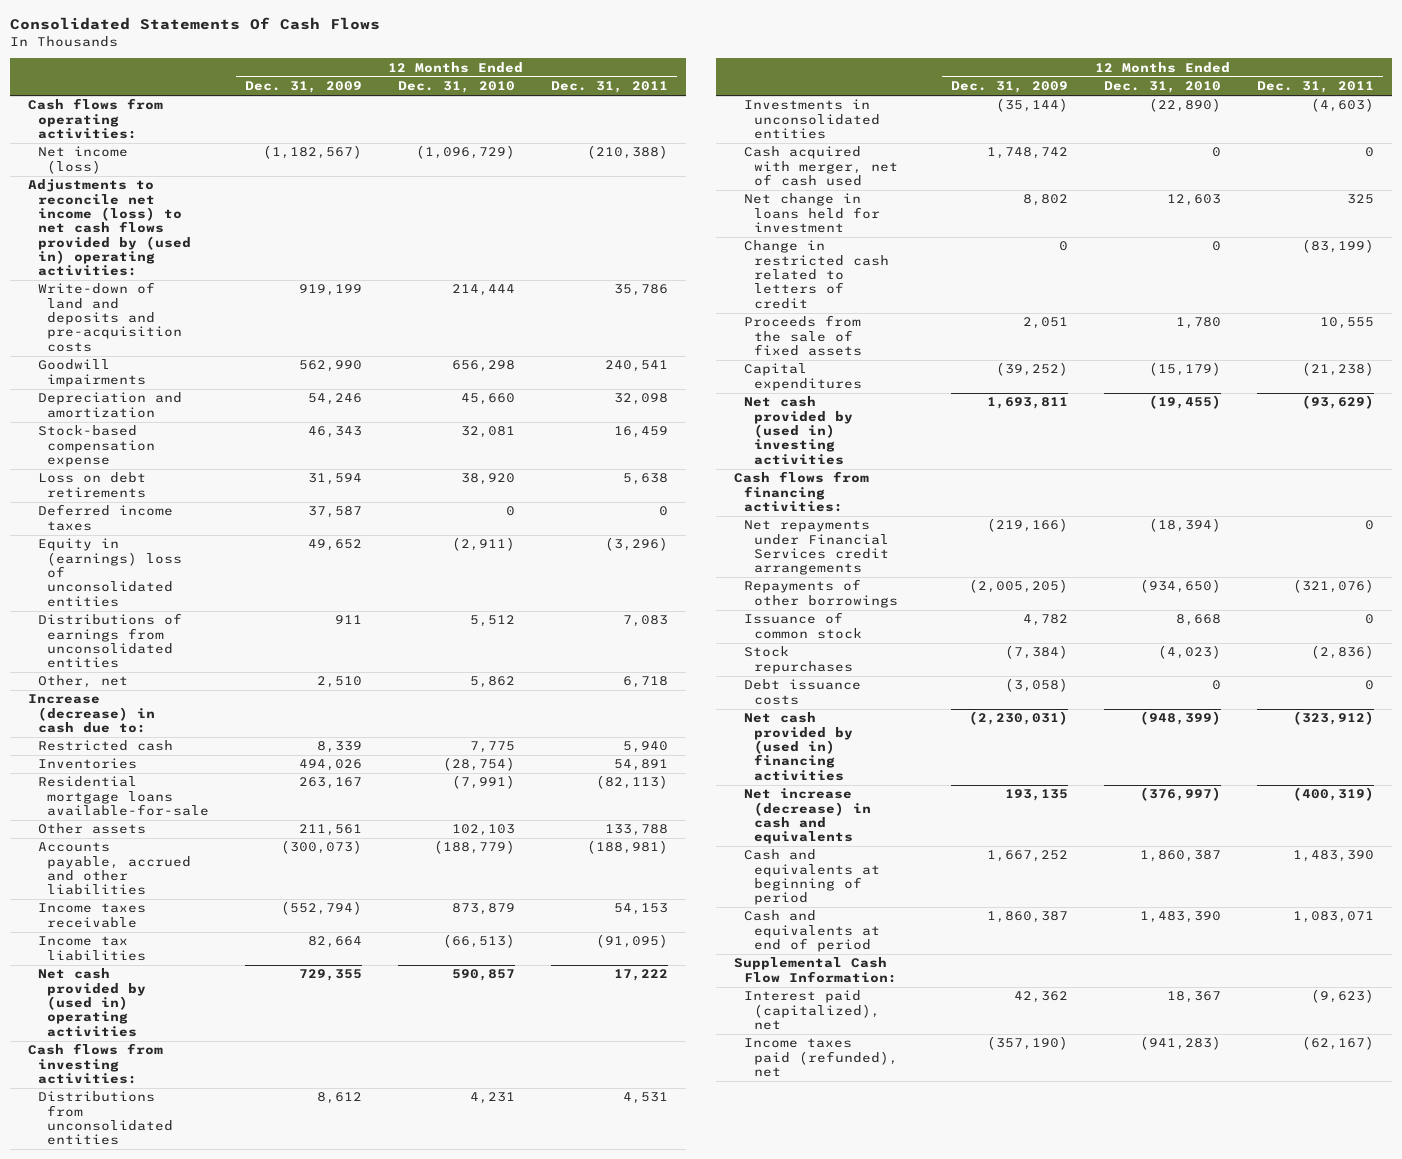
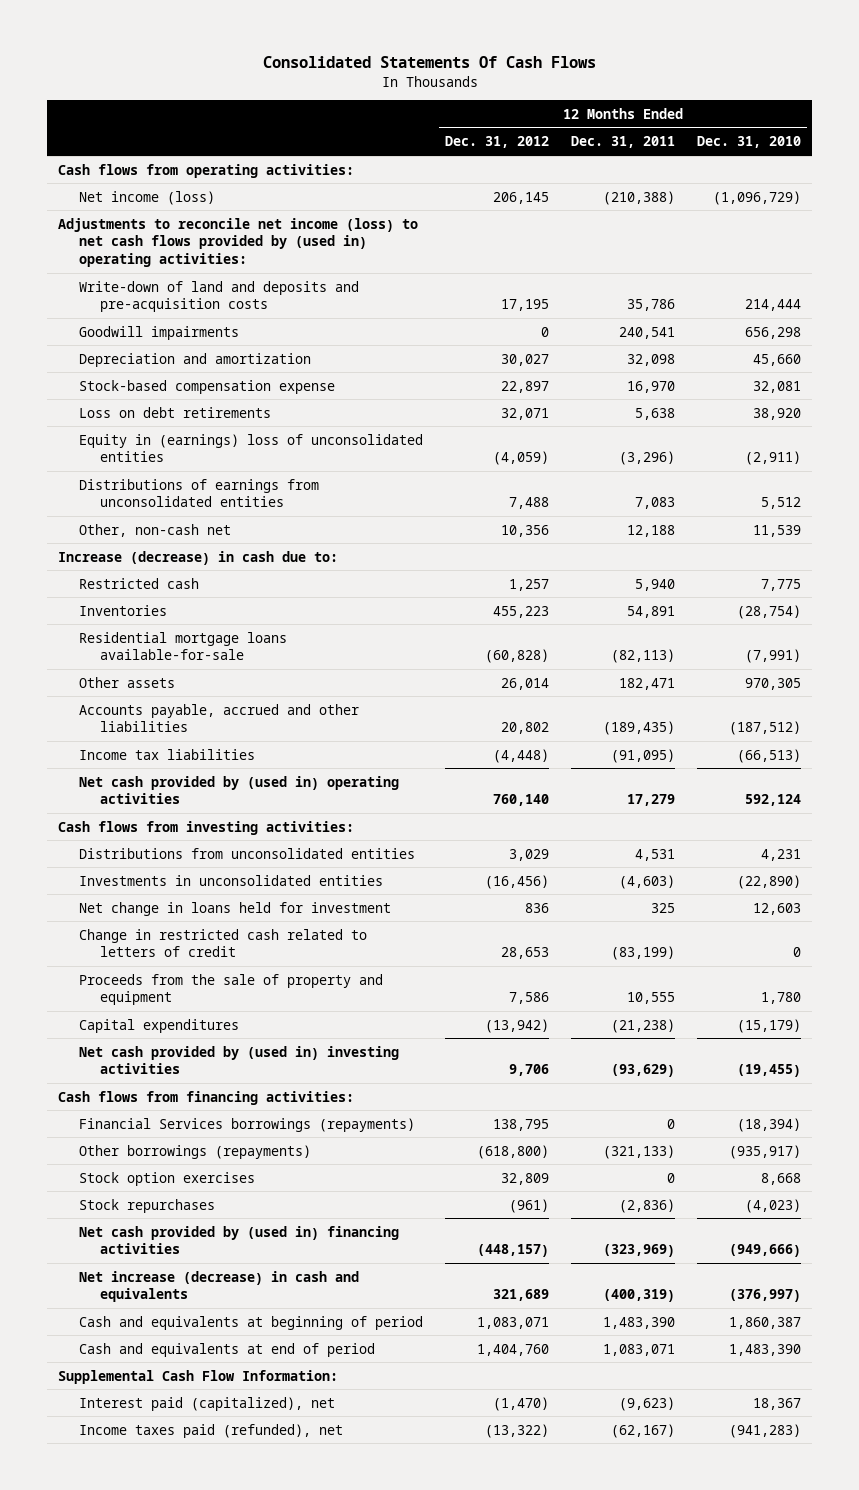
[245,81,363,94] Dec. 31, 2009 -> none
none -> [444,136,549,149] Dec. 31, 2012
[613,426,668,439] 16,459 -> [627,380,676,393] 16,970
[37,504,173,531] Deferred income taxes -> none
[37,675,128,689] Other, net -> [78,523,231,537] Other, non-cash net
[469,676,515,689] 5,862 -> [753,524,802,537] 11,539
[622,676,668,689] 6,718 -> [627,524,676,537] 12,188
[37,903,146,928] Income taxes receivable -> none
[451,824,515,837] 102,103 -> [745,677,802,690] 970,305
[604,824,668,837] 133,788 -> [619,677,676,690] 182,471
[433,840,515,855] (188,779) -> [729,721,802,736] (187,512)
[586,840,668,855] (188,981) -> [603,721,676,736] (189,435)
[451,969,515,982] 590,857 -> [745,794,802,807] 592,124
[613,969,668,982] 17,222 -> [627,794,676,807] 17,279
[743,146,898,187] Cash acquired with merger, net of cash used -> none
[743,315,862,357] Proceeds from the sale of fixed assets -> [78,973,383,1006] Proceeds from the sale of property and equipment
[743,520,889,576] Net repayments under Financial Services credit arrangements -> [78,1117,415,1132] Financial Services borrowings (repayments)
[743,579,898,608] Repayments of other borrowings -> [78,1144,311,1159] Other borrowings (repayments)
[1140,579,1222,594] (934,650) -> [729,1144,802,1159] (935,917)
[1292,579,1374,594] (321,076) -> [603,1144,676,1159] (321,133)
[743,612,862,639] Issuance of common stock -> [78,1171,255,1186] Stock option exercises
[743,679,861,705] Debt issuance costs -> none
[1140,711,1222,726] (948,399) -> [729,1244,802,1258] (949,666)
[1292,711,1374,726] (323,912) -> [603,1244,676,1258] (323,969)

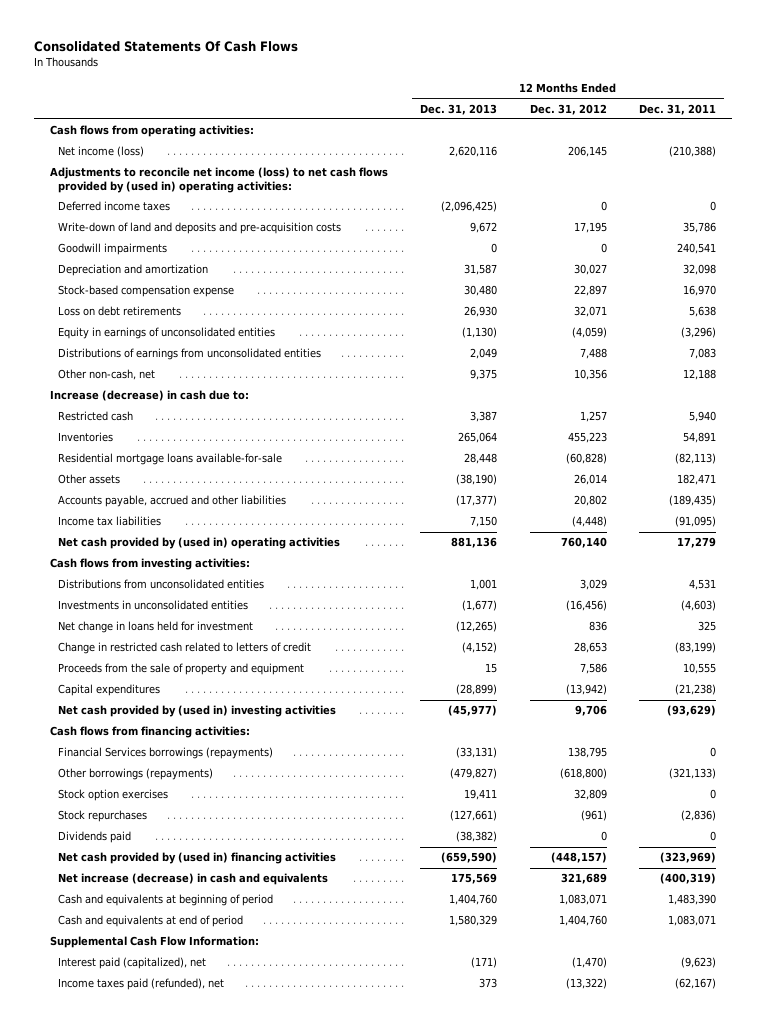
[697,136,802,149] Dec. 31, 2010 -> none
none -> [420,103,498,115] Dec. 31, 2013
none -> [58,201,171,212] Deferred income taxes
[78,433,423,463] Equity in (earnings) loss of unconsolidated entities -> [58,327,276,340] Equity in earnings of unconsolidated entities
[78,523,231,537] Other, non-cash net -> [58,369,156,381] Other non-cash, net
none -> [58,831,132,844] Dividends paid

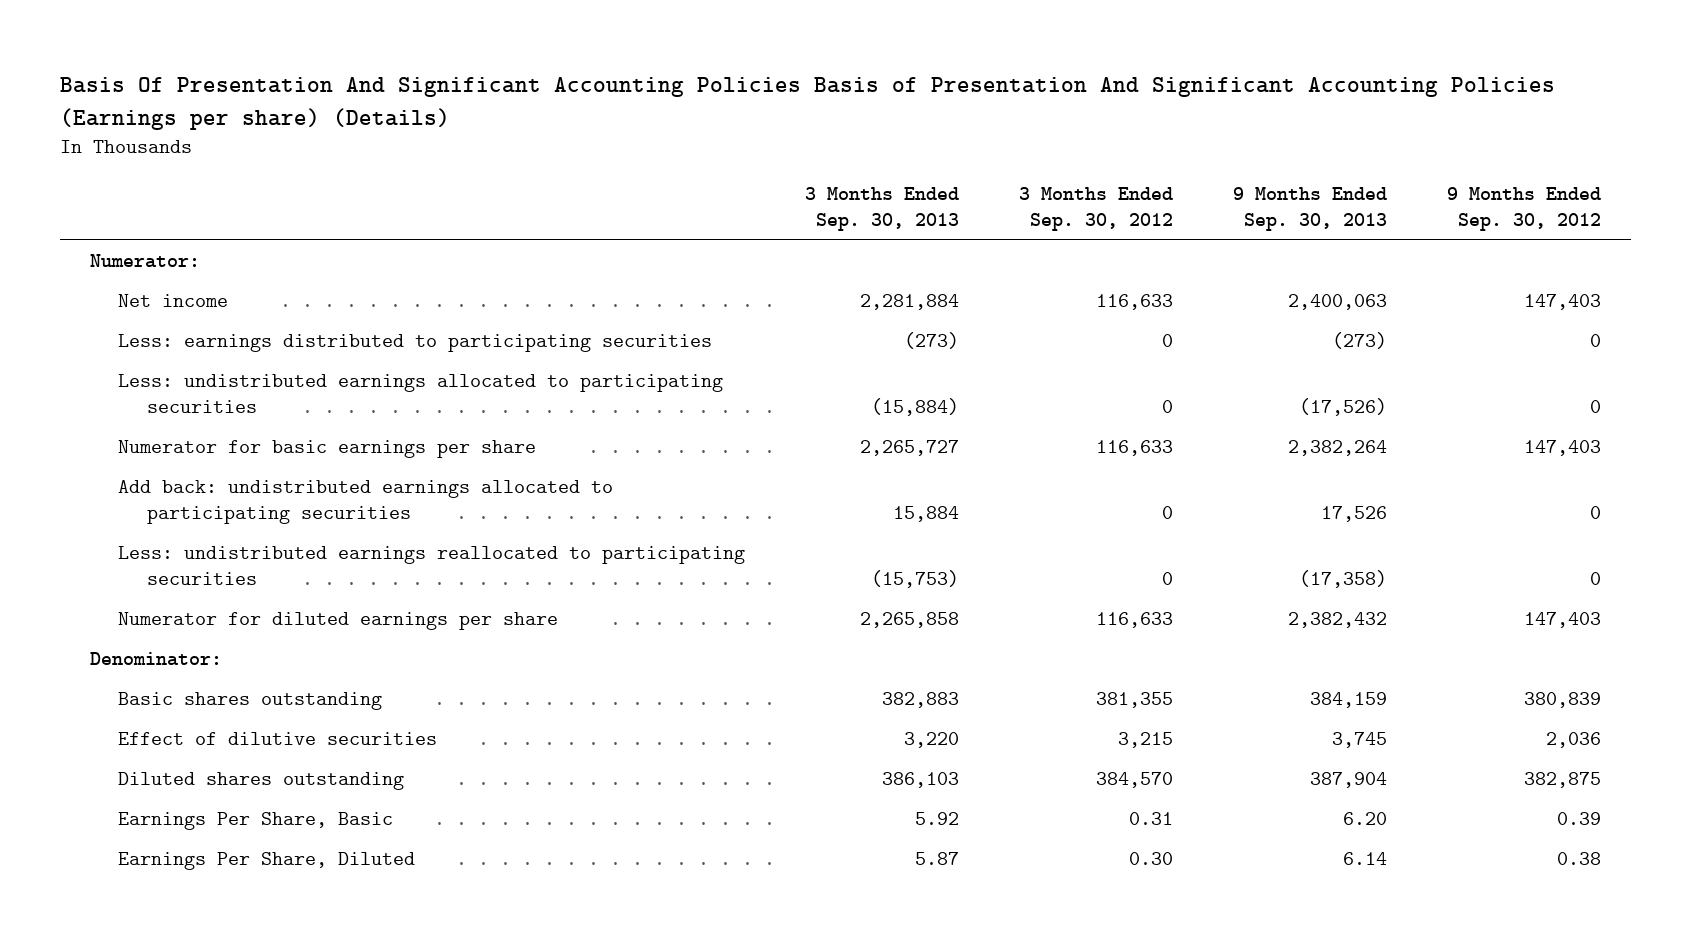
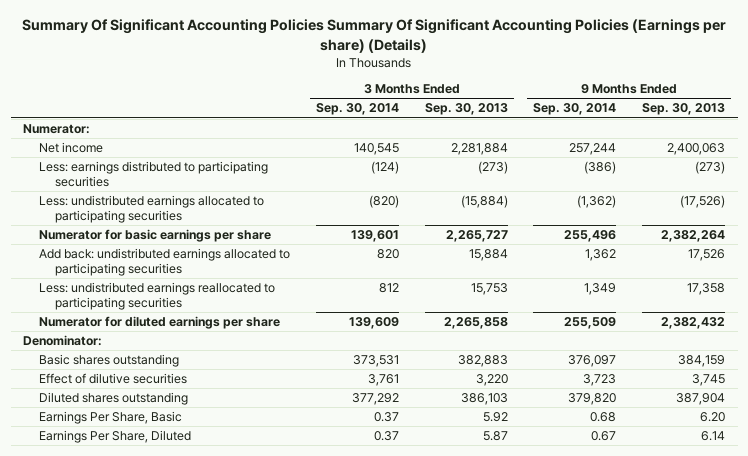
[59,77,1555,130] Basis Of Presentation And Significant Accounting Policies Basis of Presentation And Significant Accounting Policies (Earnings per share) (Details) -> [22,19,727,53] Summary Of Significant Accounting Policies Summary Of Significant Accounting Policies (Earnings per share) (Details)
[1018,187,1173,232] 3 Months Ended Sep. 30, 2012 -> none
[1446,187,1601,232] 9 Months Ended Sep. 30, 2012 -> none
none -> [315,103,399,116] Sep. 30, 2014
none -> [533,103,617,116] Sep. 30, 2014
[871,570,960,589] (15,753) -> [470,283,508,296] 15,753
[1298,570,1387,589] (17,358) -> [686,283,725,296] 17,358

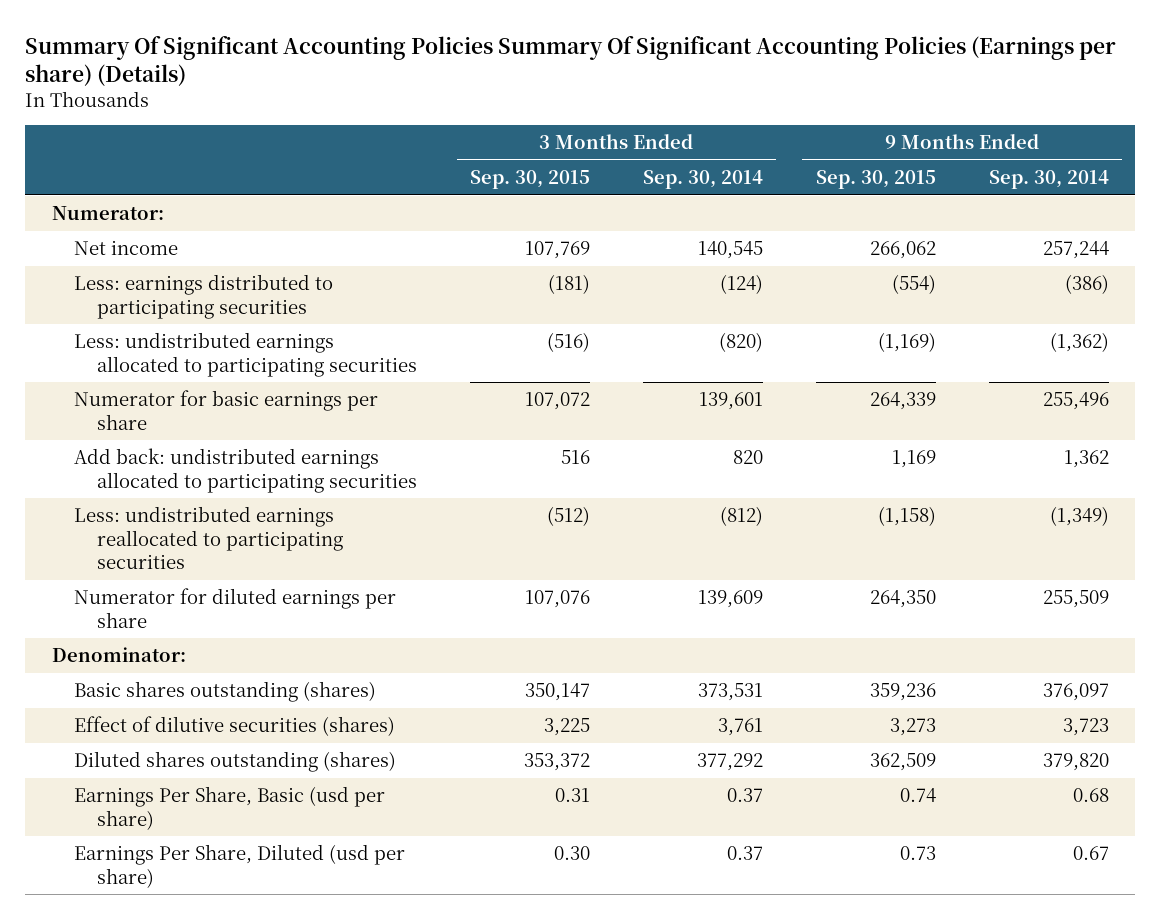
[424,103,508,116] Sep. 30, 2013 -> none
[641,103,725,116] Sep. 30, 2013 -> none
none -> [469,169,590,189] Sep. 30, 2015
none -> [815,169,936,189] Sep. 30, 2015
[378,283,399,294] 812 -> [719,506,763,527] (812)
[584,283,617,296] 1,349 -> [1049,506,1109,527] (1,349)
[39,354,180,368] Basic shares outstanding -> [74,681,377,703] Basic shares outstanding (shares)
[39,373,188,385] Effect of dilutive securities -> [74,716,396,737] Effect of dilutive securities (shares)
[39,392,189,406] Diluted shares outstanding -> [74,751,397,773] Diluted shares outstanding (shares)
[39,411,183,425] Earnings Per Share, Basic -> [74,786,386,830] Earnings Per Share, Basic (usd per share)
[39,430,192,444] Earnings Per Share, Diluted -> [74,844,406,888] Earnings Per Share, Diluted (usd per share)

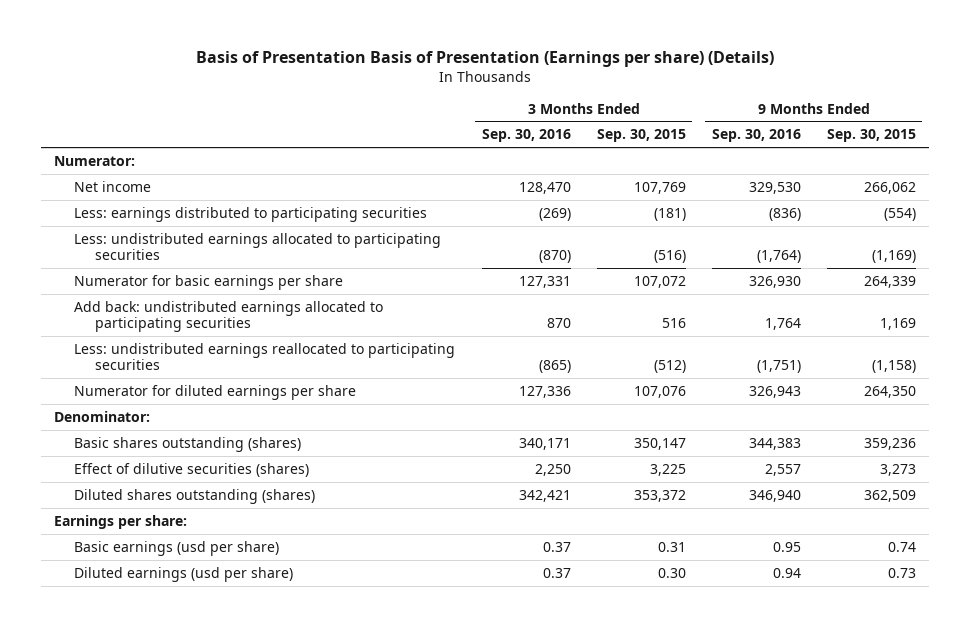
[25,35,1117,87] Summary Of Significant Accounting Policies Summary Of Significant Accounting Policies (Earnings per share) (Details) -> [195,50,774,67] Basis of Presentation Basis of Presentation (Earnings per share) (Details)
[642,169,763,189] Sep. 30, 2014 -> none
[988,169,1109,189] Sep. 30, 2014 -> none
none -> [481,129,571,143] Sep. 30, 2016
none -> [711,129,801,143] Sep. 30, 2016
none -> [53,514,187,529] Earnings per share:
[74,786,386,830] Earnings Per Share, Basic (usd per share) -> [74,540,280,556] Basic earnings (usd per share)
[74,844,406,888] Earnings Per Share, Diluted (usd per share) -> [74,566,294,582] Diluted earnings (usd per share)

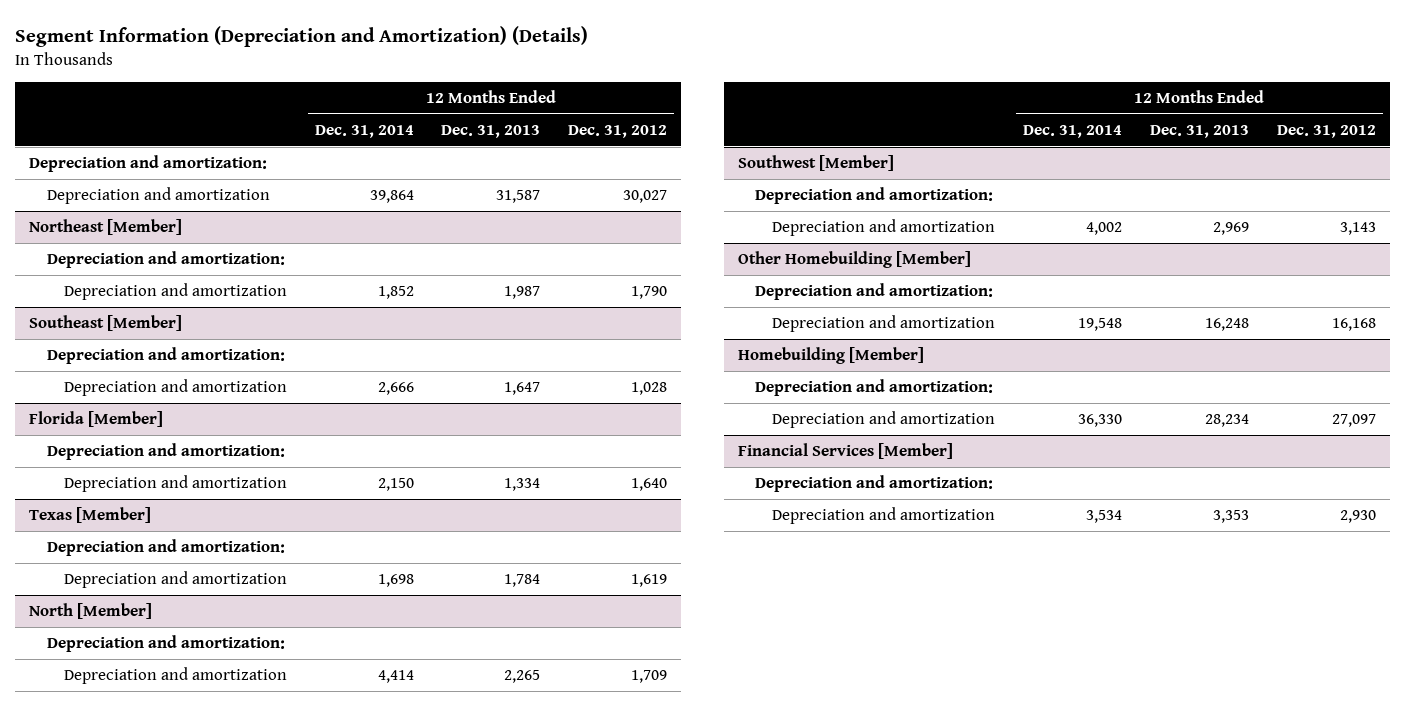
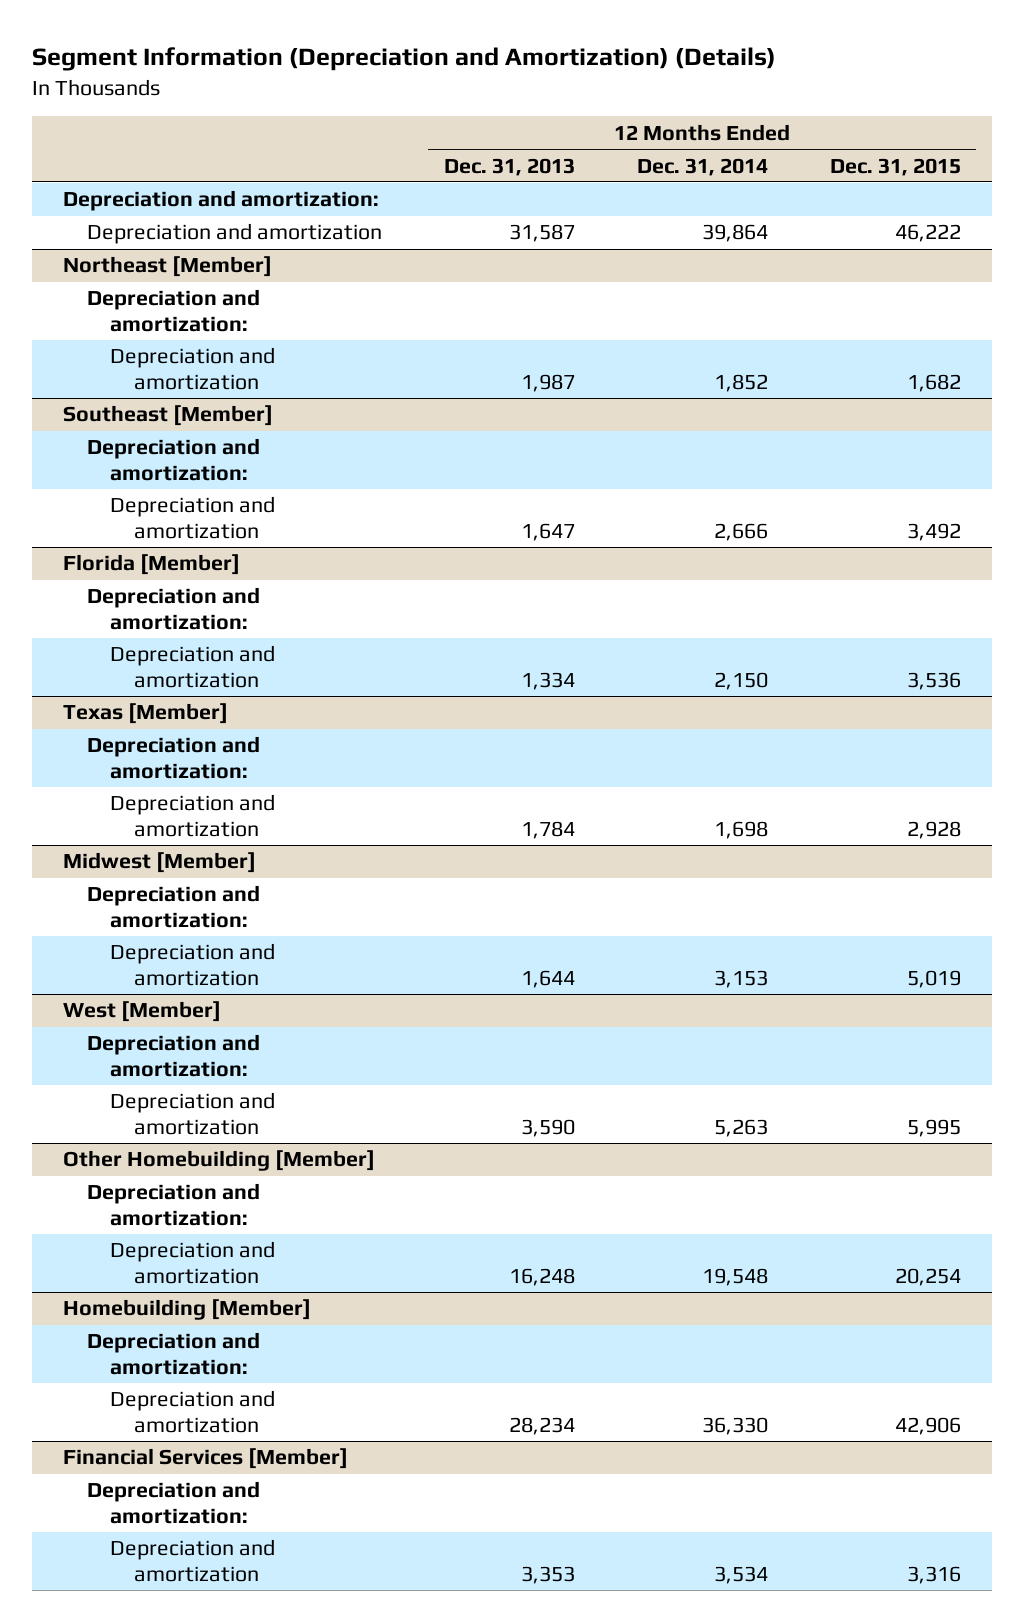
[568,125,668,139] Dec. 31, 2012 -> none
none -> [829,157,961,176] Dec. 31, 2015
[29,603,153,620] North [Member] -> none
none -> [62,852,256,874] Midwest [Member]
[737,155,894,172] Southwest [Member] -> none
[377,670,414,684] 4,414 -> [713,969,768,988] 3,153
[504,670,541,684] 2,265 -> [520,969,575,988] 1,644
none -> [62,1001,221,1023] West [Member]
[1086,222,1123,236] 4,002 -> [713,1118,768,1137] 5,263
[1212,222,1249,236] 2,969 -> [520,1118,575,1137] 3,590

